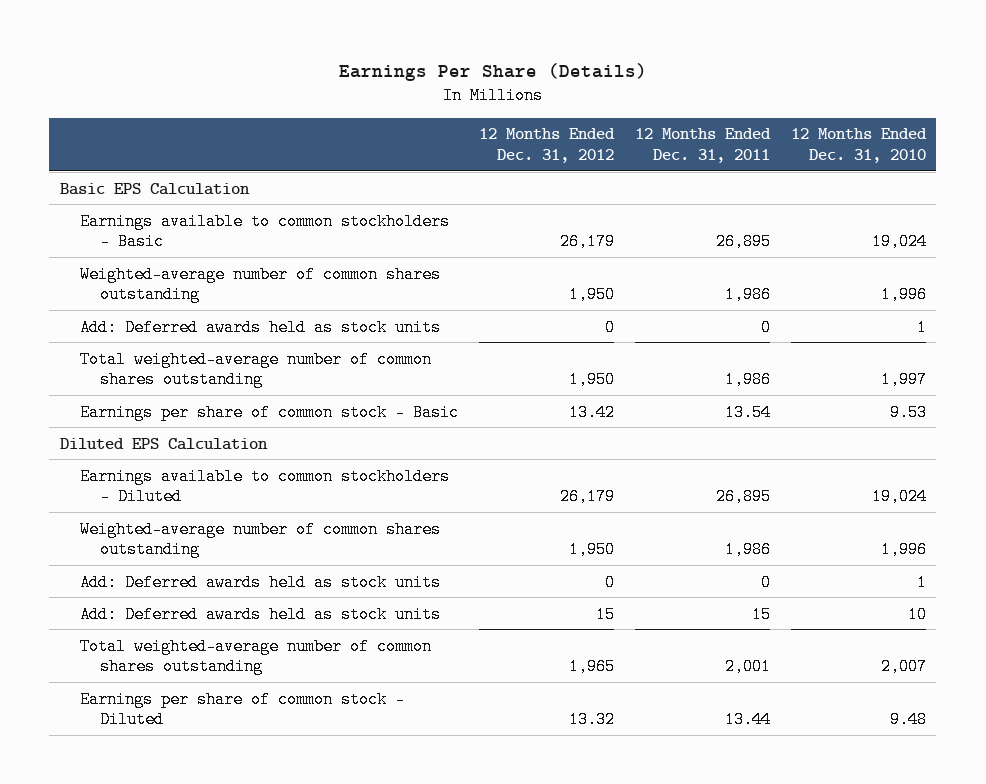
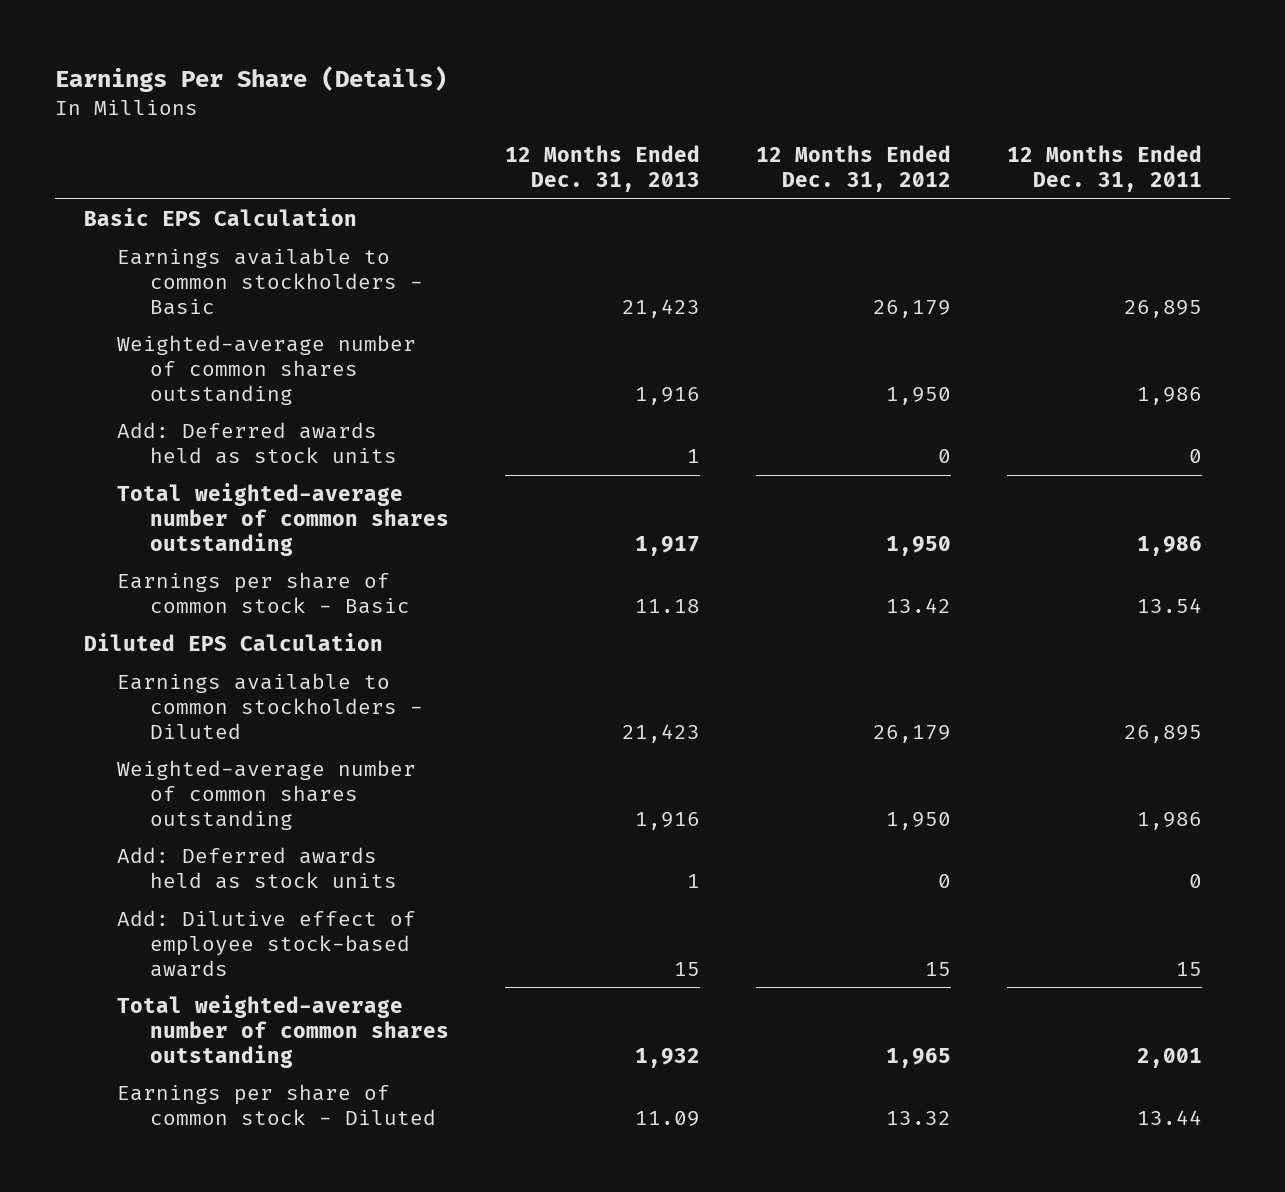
[790,128,927,163] 12 Months Ended Dec. 31, 2010 -> none
none -> [504,145,700,192] 12 Months Ended Dec. 31, 2013
[79,605,441,623] Add: Deferred awards held as stock units -> [116,910,416,977] Add: Dilutive effect of employee stock-based awards

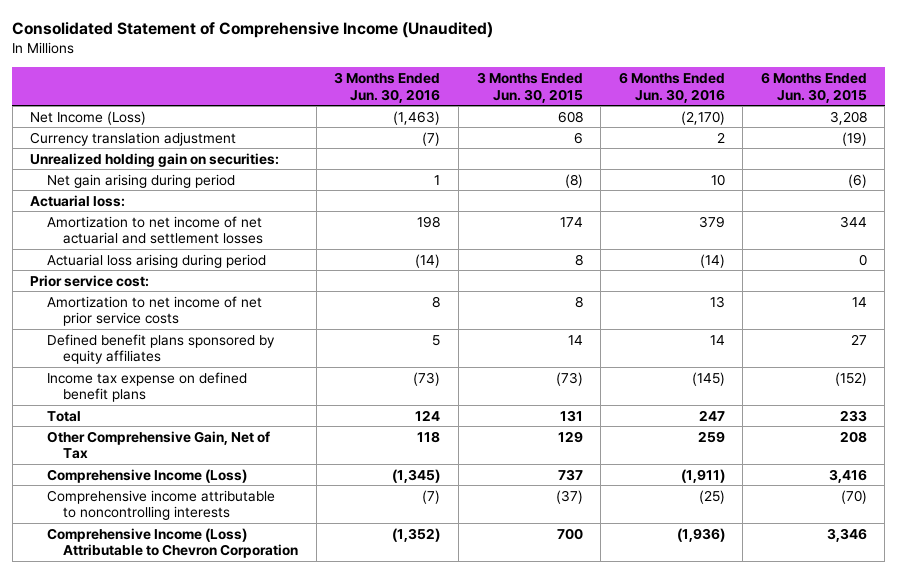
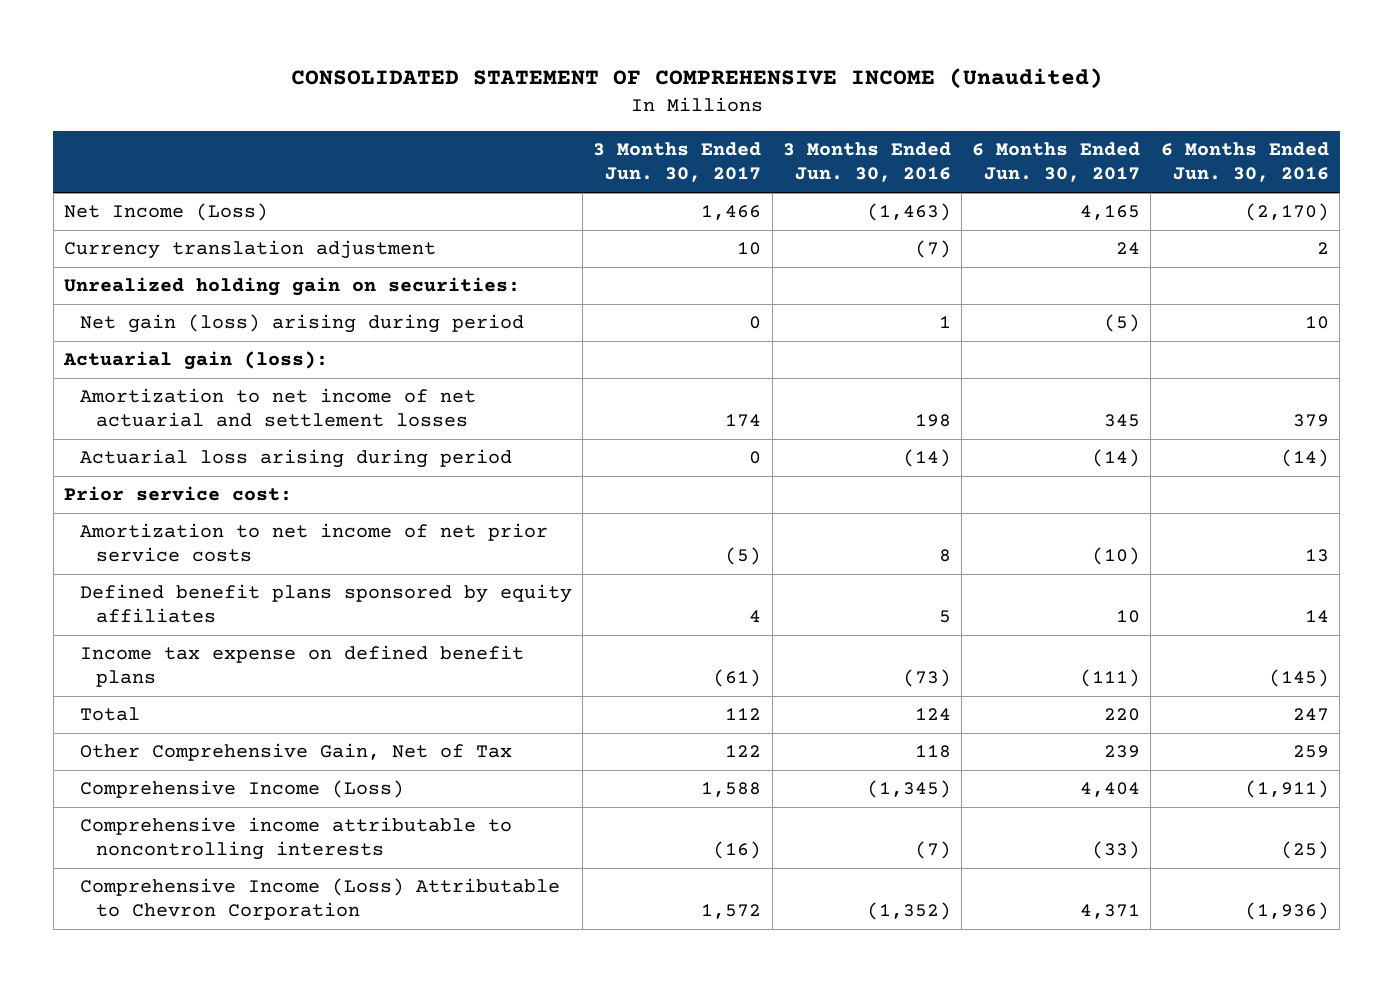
[12,22,494,39] Consolidated Statement of Comprehensive Income (Unaudited) -> [290,68,1103,90] CONSOLIDATED STATEMENT OF COMPREHENSIVE INCOME (Unaudited)
[476,72,583,103] 3 Months Ended Jun. 30, 2015 -> none
[760,72,867,103] 6 Months Ended Jun. 30, 2015 -> none
none -> [593,142,762,183] 3 Months Ended Jun. 30, 2017
none -> [972,142,1141,183] 6 Months Ended Jun. 30, 2017
[46,173,235,188] Net gain arising during period -> [80,314,525,334] Net gain (loss) arising during period
[30,194,126,207] Actuarial loss: -> [62,351,328,371] Actuarial gain (loss):

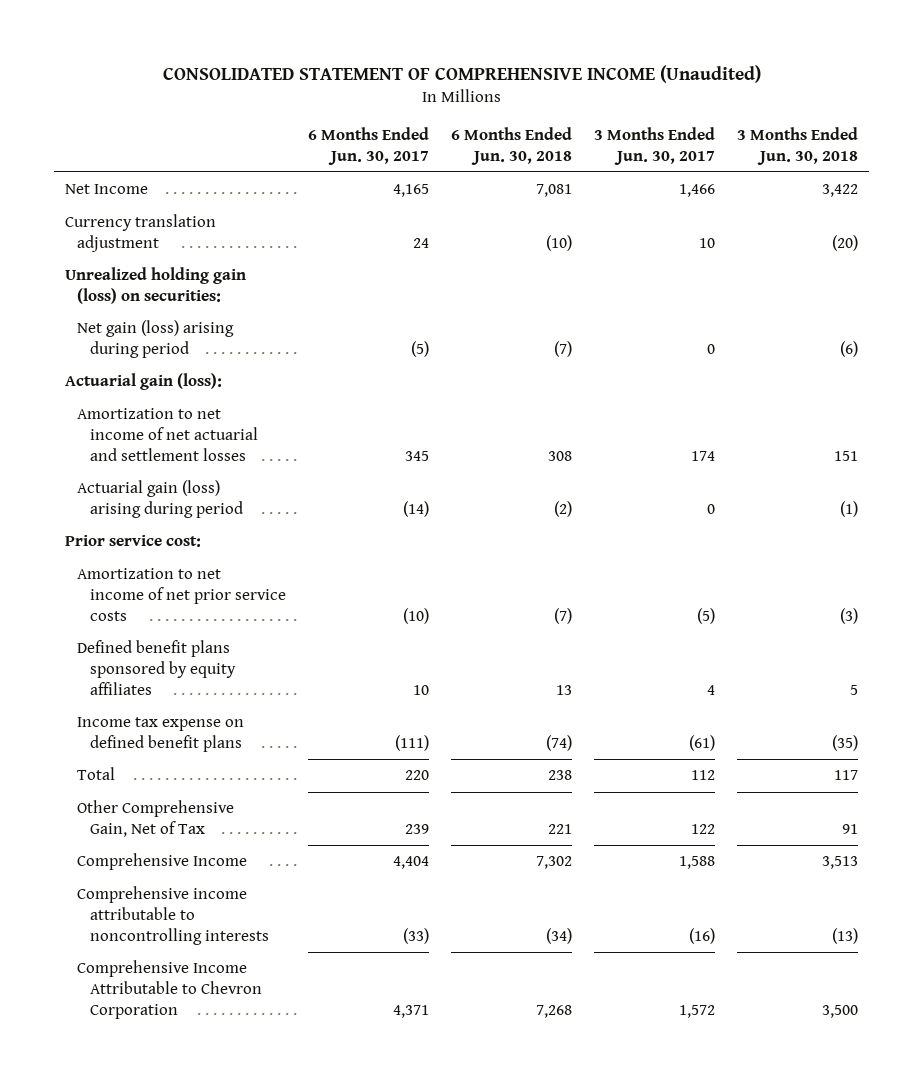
[782,142,951,183] 3 Months Ended Jun. 30, 2016 -> none
[1161,142,1330,183] 6 Months Ended Jun. 30, 2016 -> none
none -> [450,127,572,165] 6 Months Ended Jun. 30, 2018
none -> [736,127,858,165] 3 Months Ended Jun. 30, 2018
[63,203,268,222] Net Income (Loss) -> [65,184,149,195] Net Income
[63,277,520,297] Unrealized holding gain on securities: -> [65,267,247,304] Unrealized holding gain (loss) on securities:
[80,449,513,469] Actuarial loss arising during period -> [77,480,243,518] Actuarial gain (loss) arising during period
[80,780,405,799] Comprehensive Income (Loss) -> [77,853,248,871] Comprehensive Income
[80,878,561,921] Comprehensive Income (Loss) Attributable to Chevron Corporation -> [77,960,262,1019] Comprehensive Income Attributable to Chevron Corporation

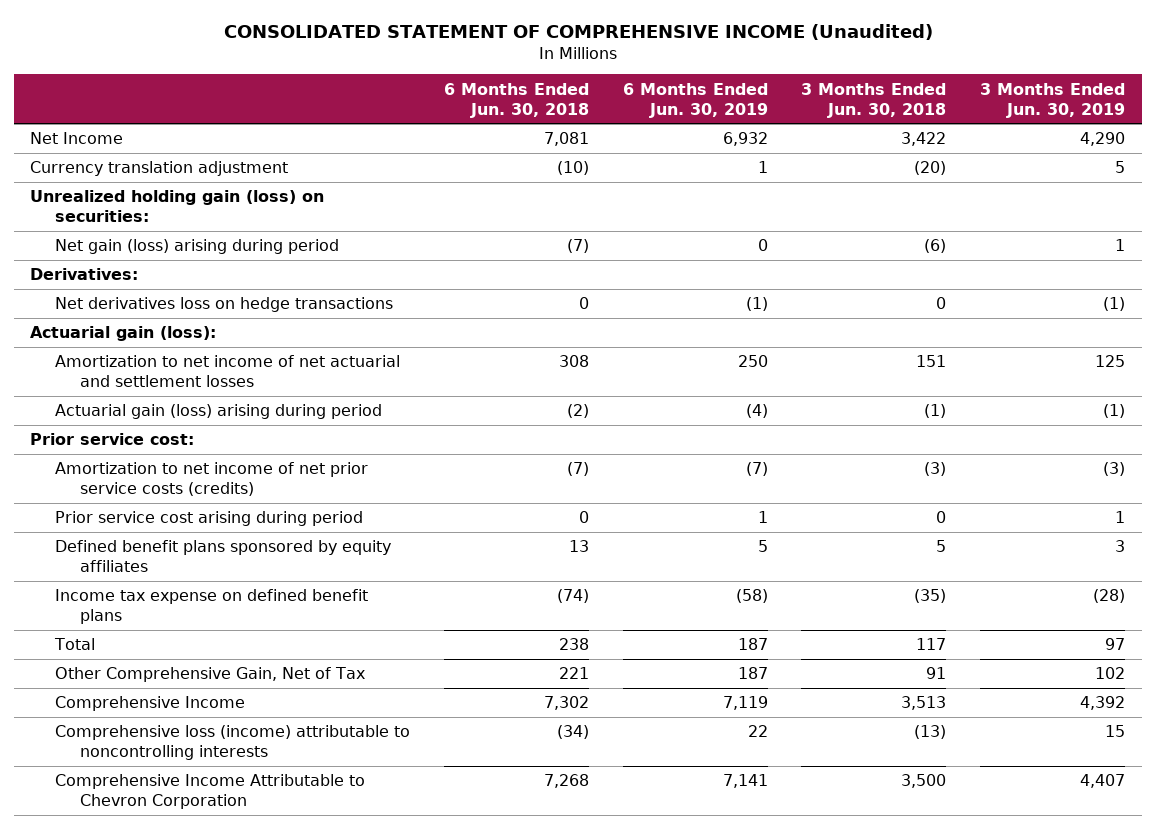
[307,127,429,165] 6 Months Ended Jun. 30, 2017 -> none
[593,127,715,165] 3 Months Ended Jun. 30, 2017 -> none
none -> [622,82,768,118] 6 Months Ended Jun. 30, 2019
none -> [980,82,1126,118] 3 Months Ended Jun. 30, 2019
none -> [30,268,139,281] Derivatives:
none -> [55,297,394,313] Net derivatives loss on hedge transactions
[77,568,286,621] Amortization to net income of net prior service costs -> [55,462,369,497] Amortization to net income of net prior service costs (credits)
none -> [55,511,364,527] Prior service cost arising during period
[77,886,269,945] Comprehensive income attributable to noncontrolling interests -> [55,725,411,761] Comprehensive loss (income) attributable to noncontrolling interests

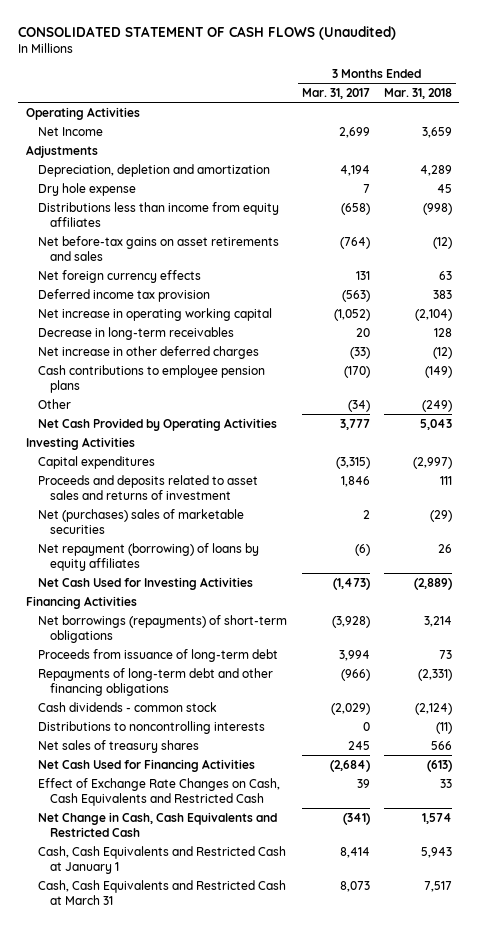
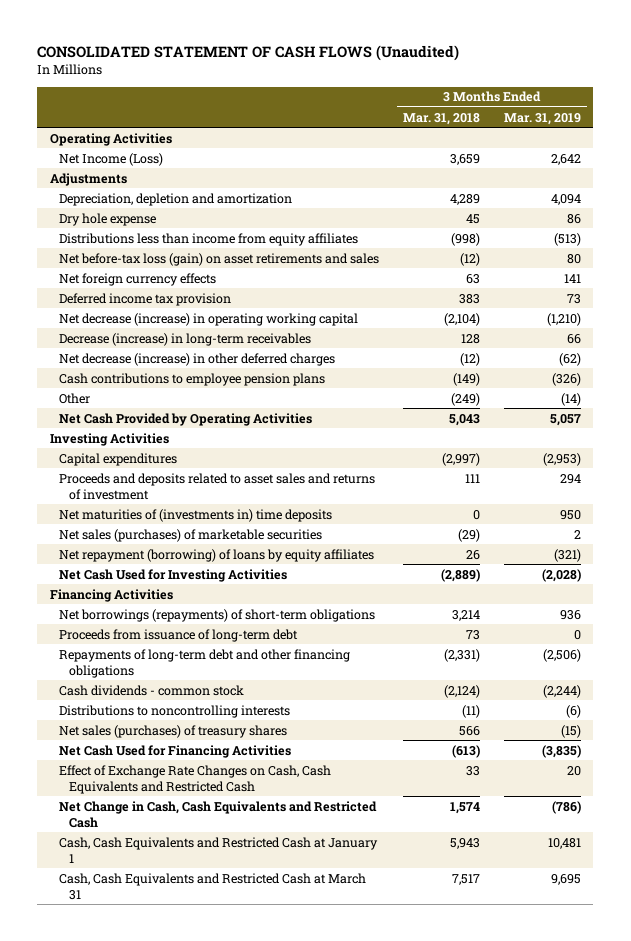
[301,88,370,100] Mar. 31, 2017 -> none
none -> [504,112,582,125] Mar. 31, 2019
[38,126,104,136] Net Income -> [59,152,164,166] Net Income (Loss)
[38,235,280,261] Net before-tax gains on asset retirements and sales -> [59,252,380,266] Net before-tax loss (gain) on asset retirements and sales
[38,307,273,321] Net increase in operating working capital -> [59,312,359,326] Net decrease (increase) in operating working capital
[38,326,235,340] Decrease in long-term receivables -> [59,332,312,346] Decrease (increase) in long-term receivables
[38,345,260,359] Net increase in other deferred charges -> [59,352,336,366] Net decrease (increase) in other deferred charges
none -> [59,508,333,522] Net maturities of (investments in) time deposits
[38,508,245,534] Net (purchases) sales of marketable securities -> [59,528,323,542] Net sales (purchases) of marketable securities
[38,739,200,753] Net sales of treasury shares -> [59,724,288,738] Net sales (purchases) of treasury shares

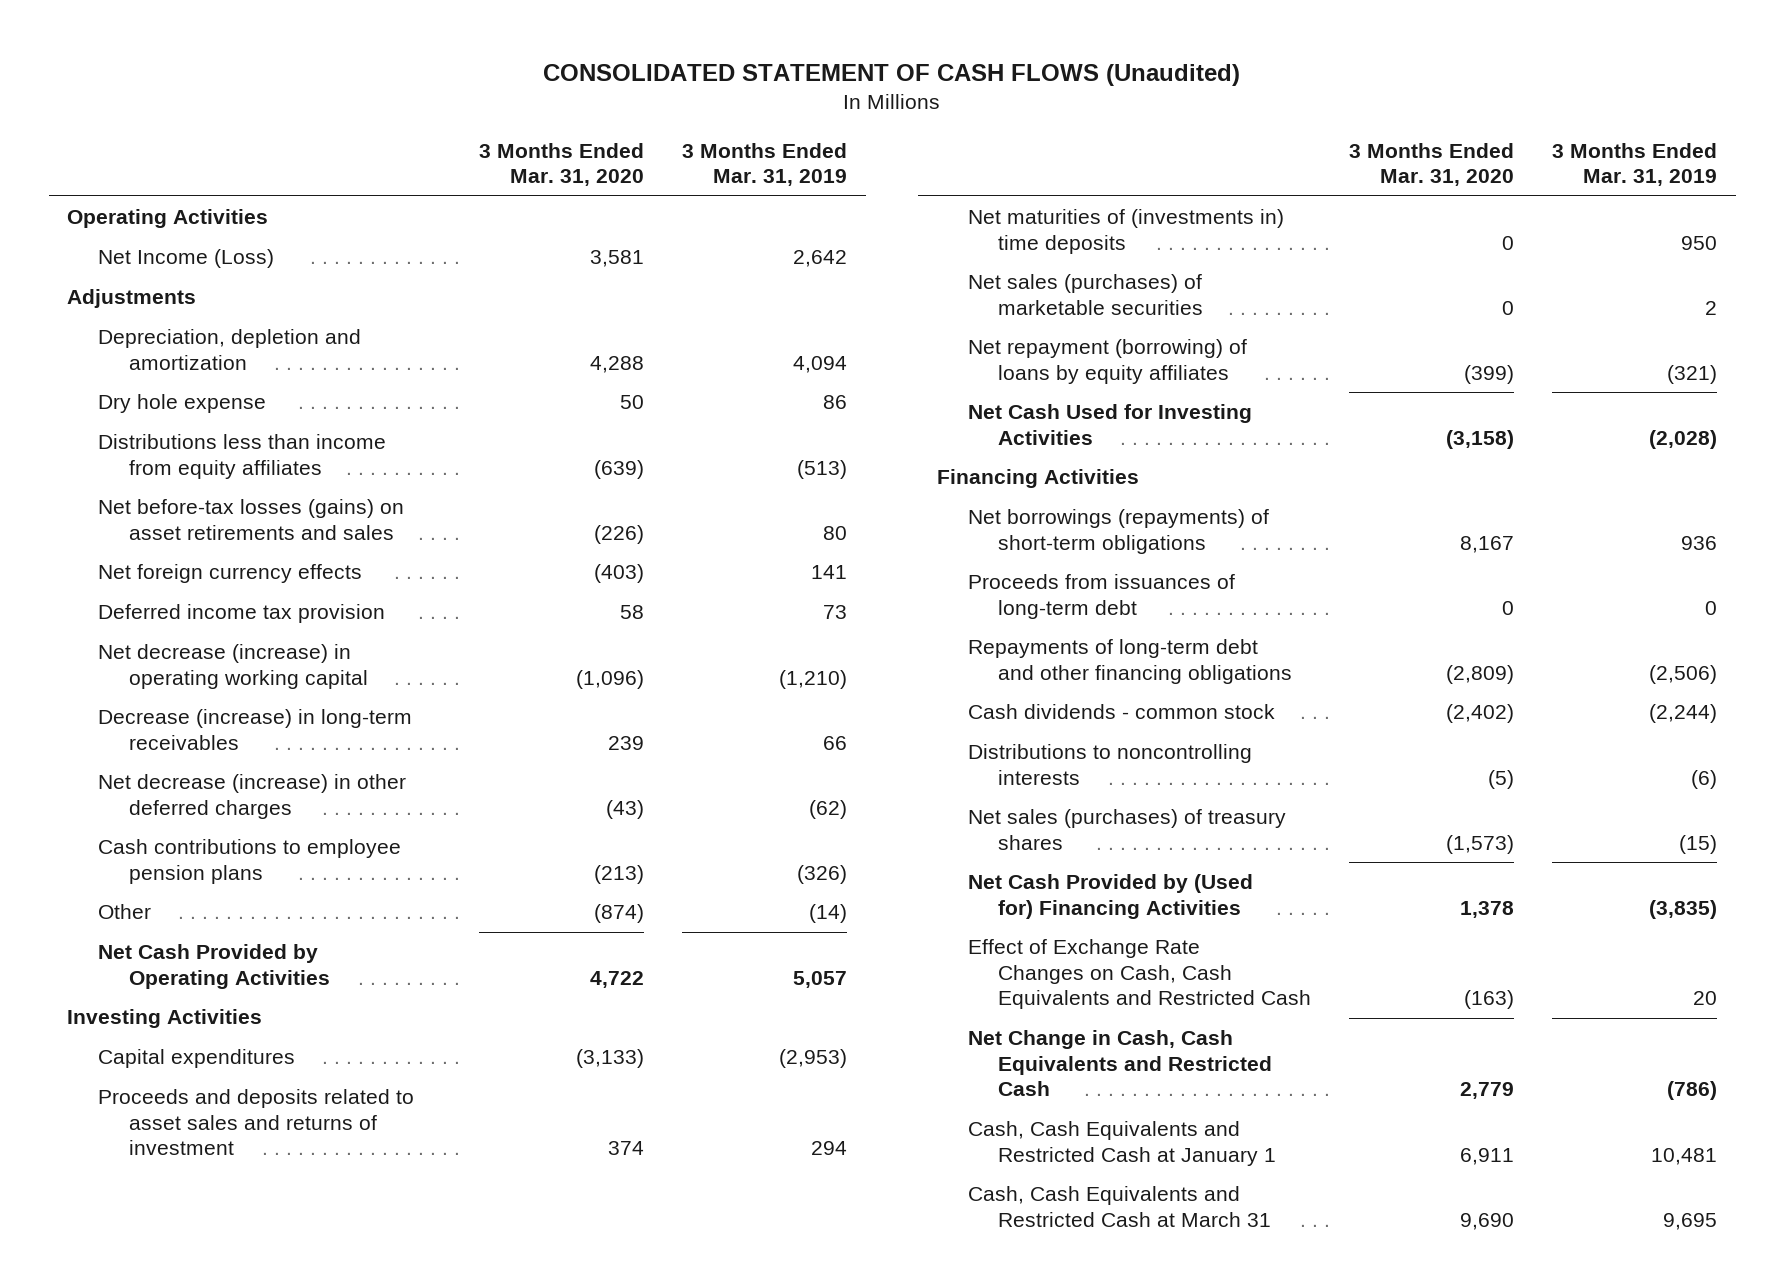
[403,112,481,125] Mar. 31, 2018 -> none
none -> [479,142,645,187] 3 Months Ended Mar. 31, 2020
[59,252,380,266] Net before-tax loss (gain) on asset retirements and sales -> [97,499,404,540] Net before-tax losses (gains) on asset retirements and sales
[59,628,299,642] Proceeds from issuance of long-term debt -> [967,574,1235,619] Proceeds from issuances of long-term debt
[59,744,292,758] Net Cash Used for Financing Activities -> [967,874,1253,919] Net Cash Provided by (Used for) Financing Activities

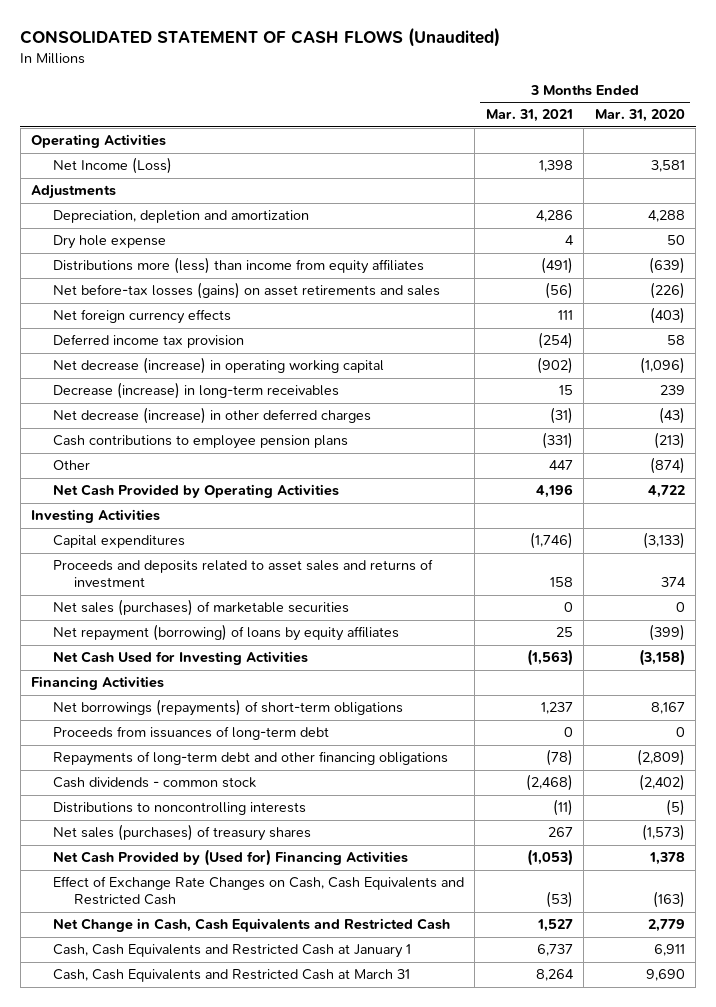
[681,142,847,187] 3 Months Ended Mar. 31, 2019 -> none
none -> [485,109,573,123] Mar. 31, 2021
[97,434,386,479] Distributions less than income from equity affiliates -> [52,257,424,275] Distributions more (less) than income from equity affiliates
[967,209,1284,254] Net maturities of (investments in) time deposits -> none

